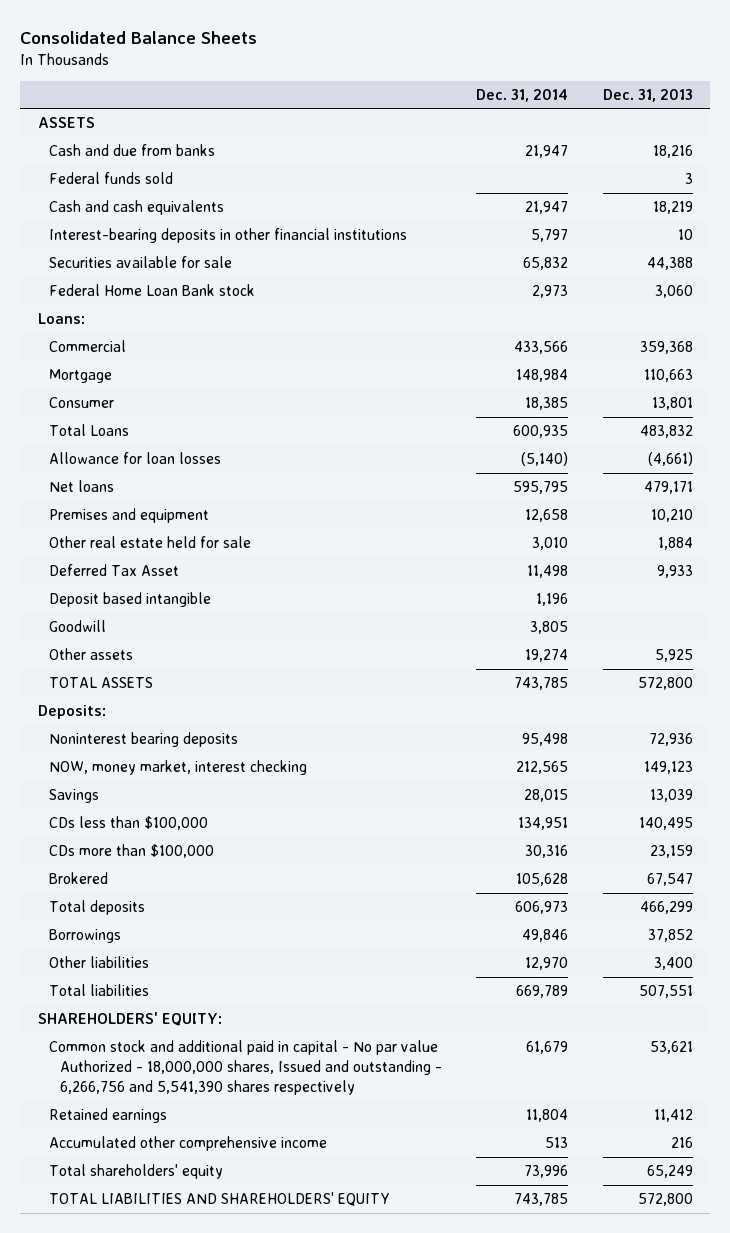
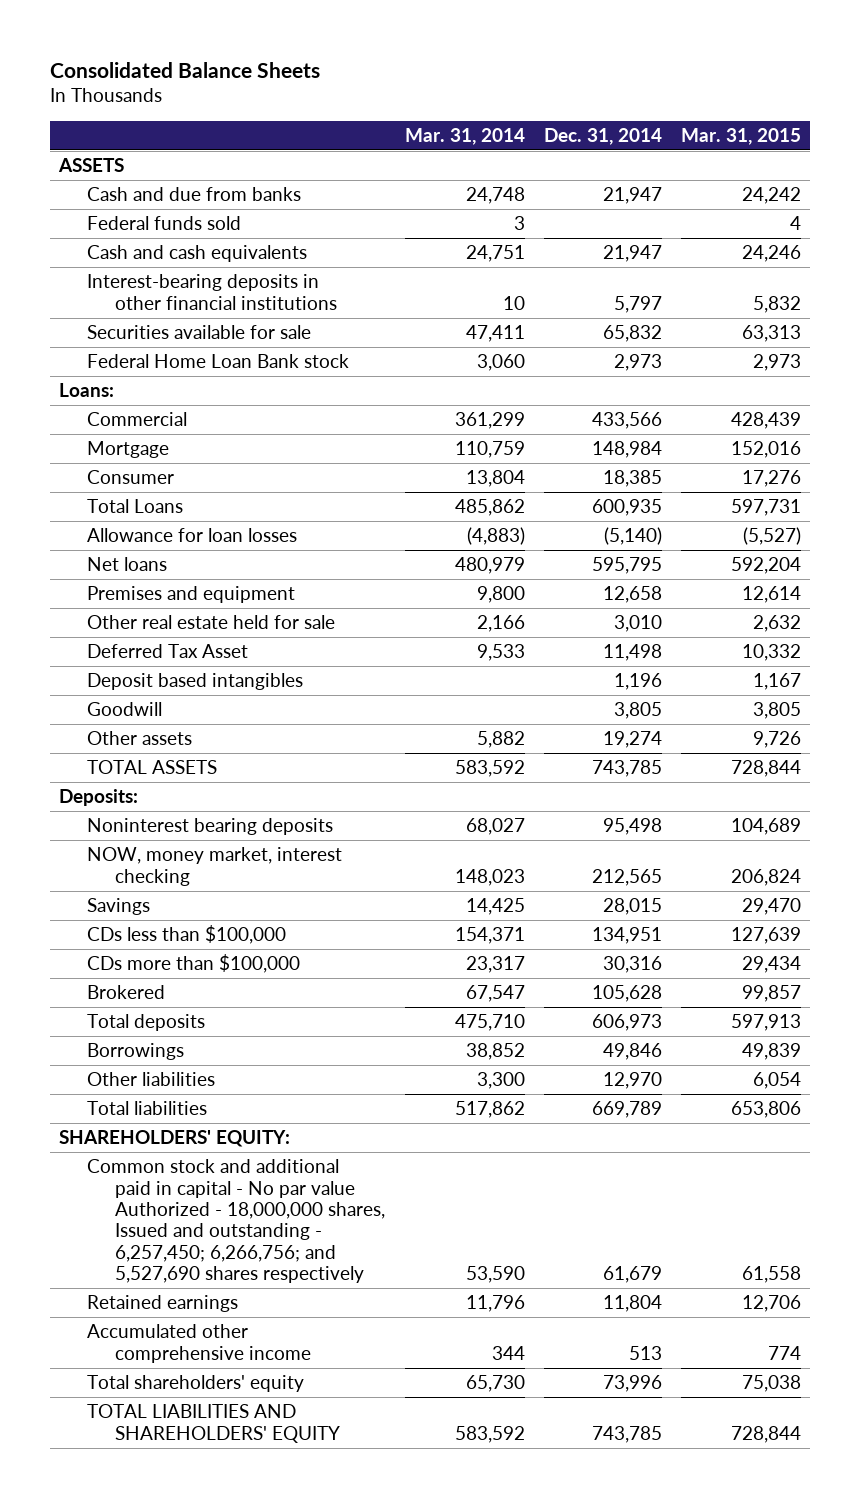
[602,88,693,102] Dec. 31, 2013 -> none
none -> [404,127,525,145] Mar. 31, 2014
none -> [680,127,801,145] Mar. 31, 2015
[48,592,211,608] Deposit based intangible -> [87,673,304,691] Deposit based intangibles
[48,1040,442,1096] Common stock and additional paid in capital - No par value Authorized - 18,000,000 shares, Issued and outstanding - 6,266,756 and 5,541,390 shares respectively -> [87,1159,386,1284] Common stock and additional paid in capital - No par value Authorized - 18,000,000 shares, Issued and outstanding - 6,257,450; 6,266,756; and 5,527,690 shares respectively

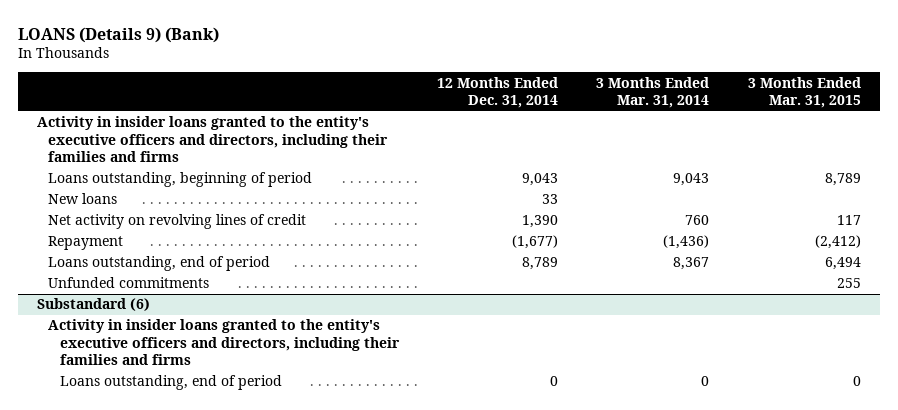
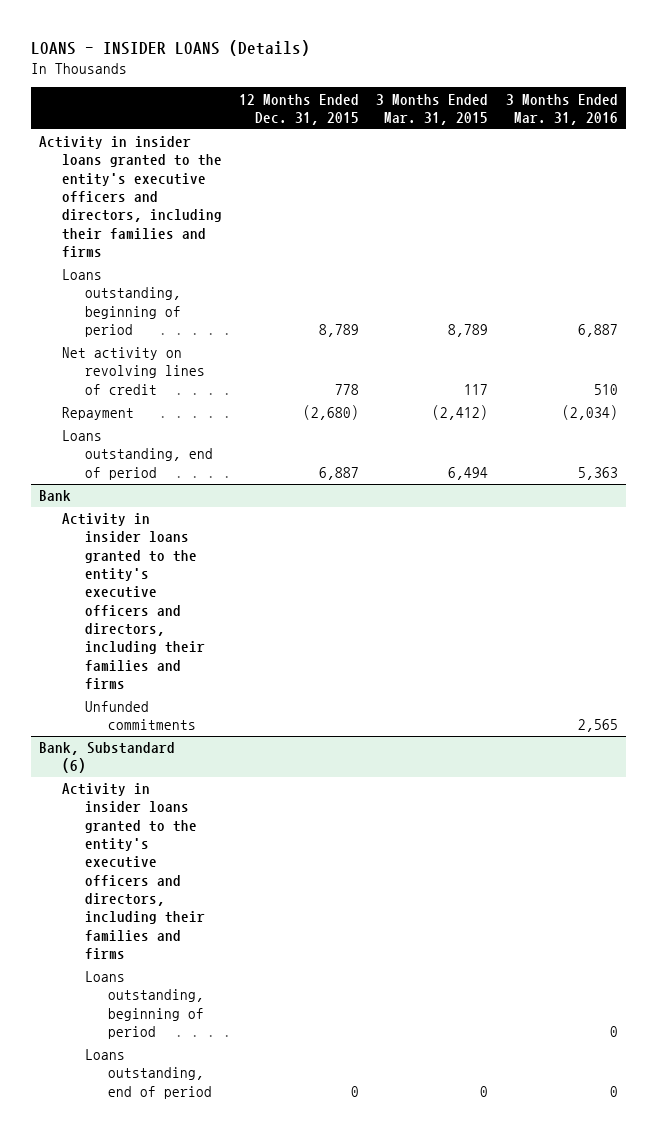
[17,26,219,43] LOANS (Details 9) (Bank) -> [30,40,310,57] LOANS - INSIDER LOANS (Details)
[437,76,559,109] 12 Months Ended Dec. 31, 2014 -> none
[596,76,710,109] 3 Months Ended Mar. 31, 2014 -> none
none -> [239,93,360,125] 12 Months Ended Dec. 31, 2015
none -> [505,93,618,125] 3 Months Ended Mar. 31, 2016
[48,193,118,205] New loans -> none
[48,277,210,289] Unfunded commitments -> none
[37,298,151,312] Substandard (6) -> none
none -> [39,490,72,502] Bank
none -> [85,701,197,731] Unfunded commitments
none -> [39,742,176,774] Bank, Substandard (6)
none -> [62,783,206,960] Activity in insider loans granted to the entity's executive officers and directors, including their families and firms
none -> [85,971,205,1040] Loans outstanding, beginning of period

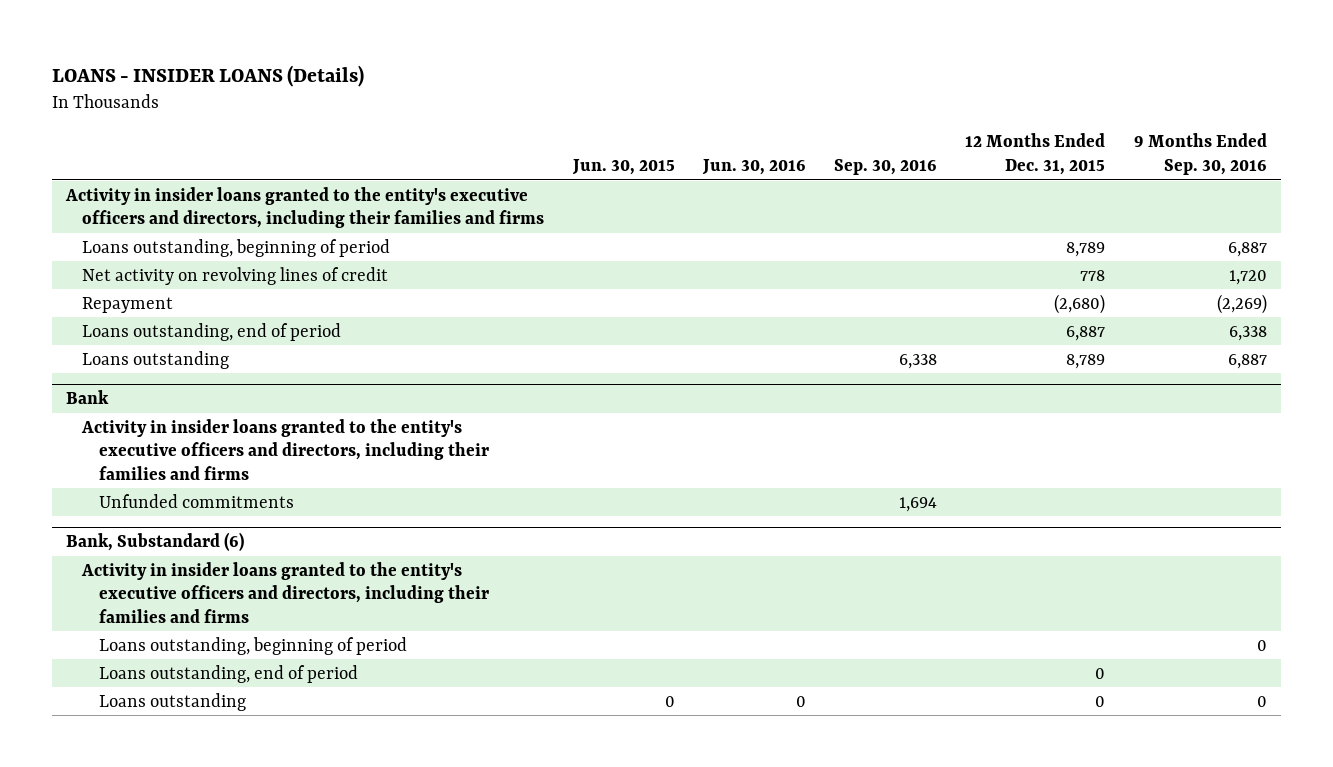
[376,93,489,125] 3 Months Ended Mar. 31, 2015 -> none
[505,93,618,125] 3 Months Ended Mar. 31, 2016 -> none
none -> [571,158,675,175] Jun. 30, 2015
none -> [701,158,806,175] Jun. 30, 2016
none -> [834,158,938,175] Sep. 30, 2016
none -> [1133,133,1267,175] 9 Months Ended Sep. 30, 2016
none -> [82,350,230,369] Loans outstanding
none -> [99,692,247,711] Loans outstanding

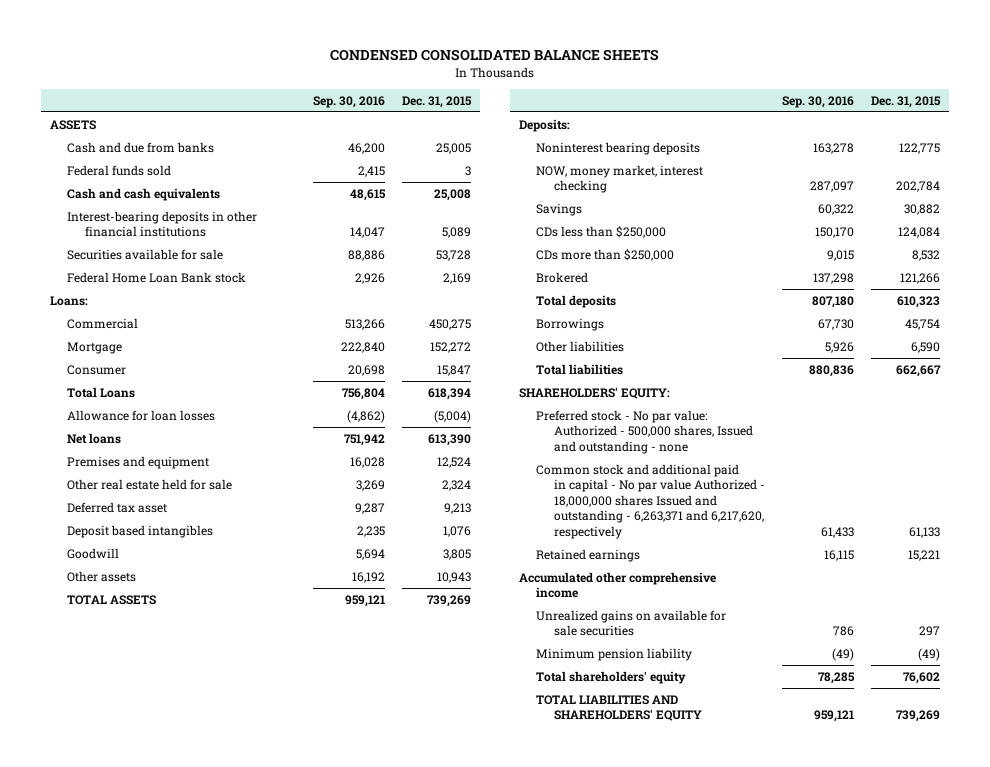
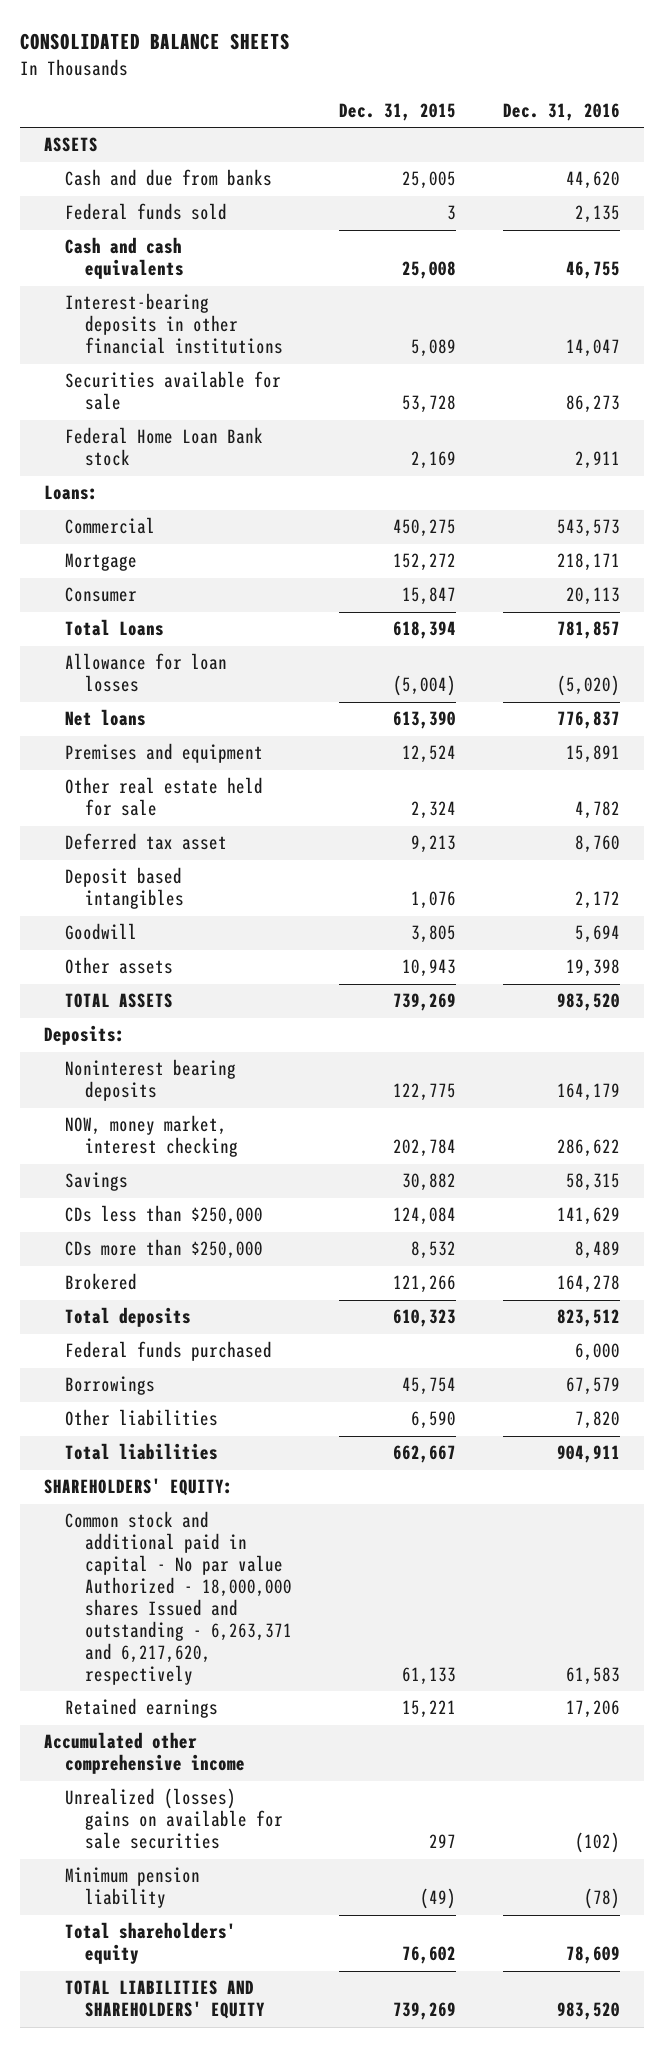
[329,49,659,62] CONDENSED CONSOLIDATED BALANCE SHEETS -> [20,33,291,51] CONSOLIDATED BALANCE SHEETS
[312,95,385,108] Sep. 30, 2016 -> none
none -> [503,102,621,121] Dec. 31, 2016
none -> [64,1341,272,1362] Federal funds purchased
[536,409,753,454] Preferred stock - No par value: Authorized - 500,000 shares, Issued and outstanding - none -> none
[536,609,727,637] Unrealized gains on available for sale securities -> [64,1788,284,1850] Unrealized (losses) gains on available for sale securities

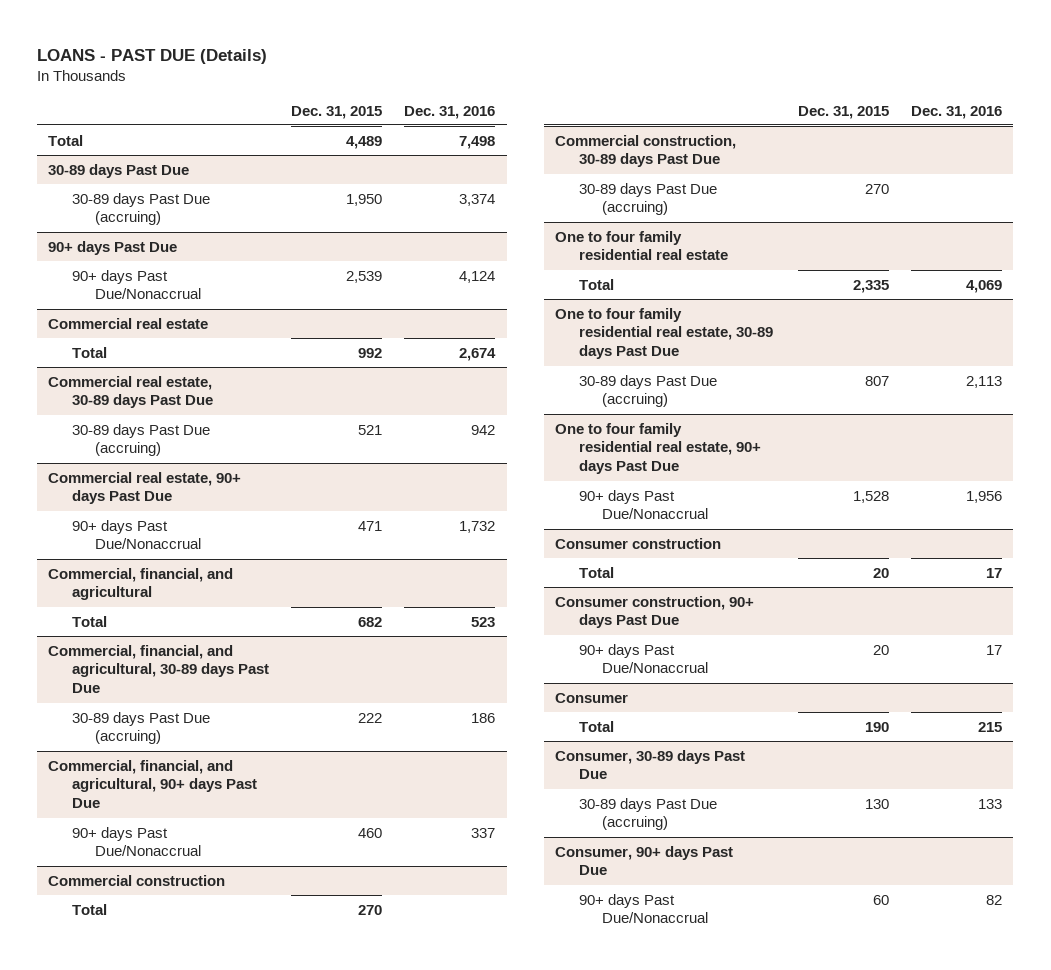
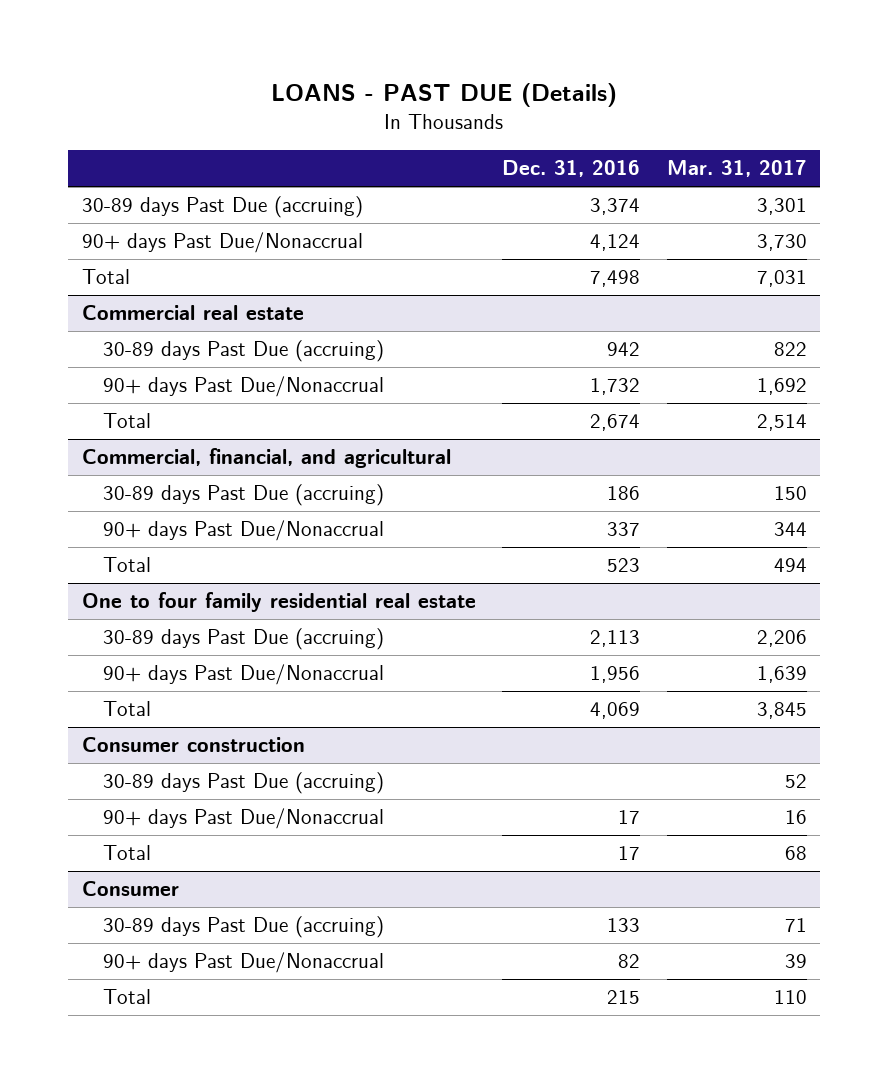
[291,105,383,119] Dec. 31, 2015 -> none
none -> [667,160,808,178] Mar. 31, 2017
[48,163,190,178] 30-89 days Past Due -> none
[48,240,178,255] 90+ days Past Due -> none
[48,134,84,146] Total -> [81,269,130,285] Total
[48,375,213,409] Commercial real estate, 30-89 days Past Due -> none
[48,471,242,505] Commercial real estate, 90+ days Past Due -> none
[71,346,107,358] Total -> [102,413,151,429] Total
[48,644,269,694] Commercial, financial, and agricultural, 30-89 days Past Due -> none
[48,759,257,809] Commercial, financial, and agricultural, 90+ days Past Due -> none
[48,874,226,886] Commercial construction -> none
[71,903,107,915] Total -> none
[555,134,737,168] Commercial construction, 30-89 days Past Due -> none
[578,182,717,216] 30-89 days Past Due (accruing) -> none
[71,615,107,627] Total -> [102,557,151,573] Total
[555,307,773,360] One to four family residential real estate, 30-89 days Past Due -> none
[555,422,761,475] One to four family residential real estate, 90+ days Past Due -> none
[578,278,614,290] Total -> [102,701,151,717] Total
[555,595,755,629] Consumer construction, 90+ days Past Due -> none
none -> [102,772,384,795] 30-89 days Past Due (accruing)
[578,566,614,578] Total -> [102,845,151,861] Total
[555,749,746,780] Consumer, 30-89 days Past Due -> none
[555,845,734,876] Consumer, 90+ days Past Due -> none
[578,720,614,732] Total -> [102,989,151,1005] Total

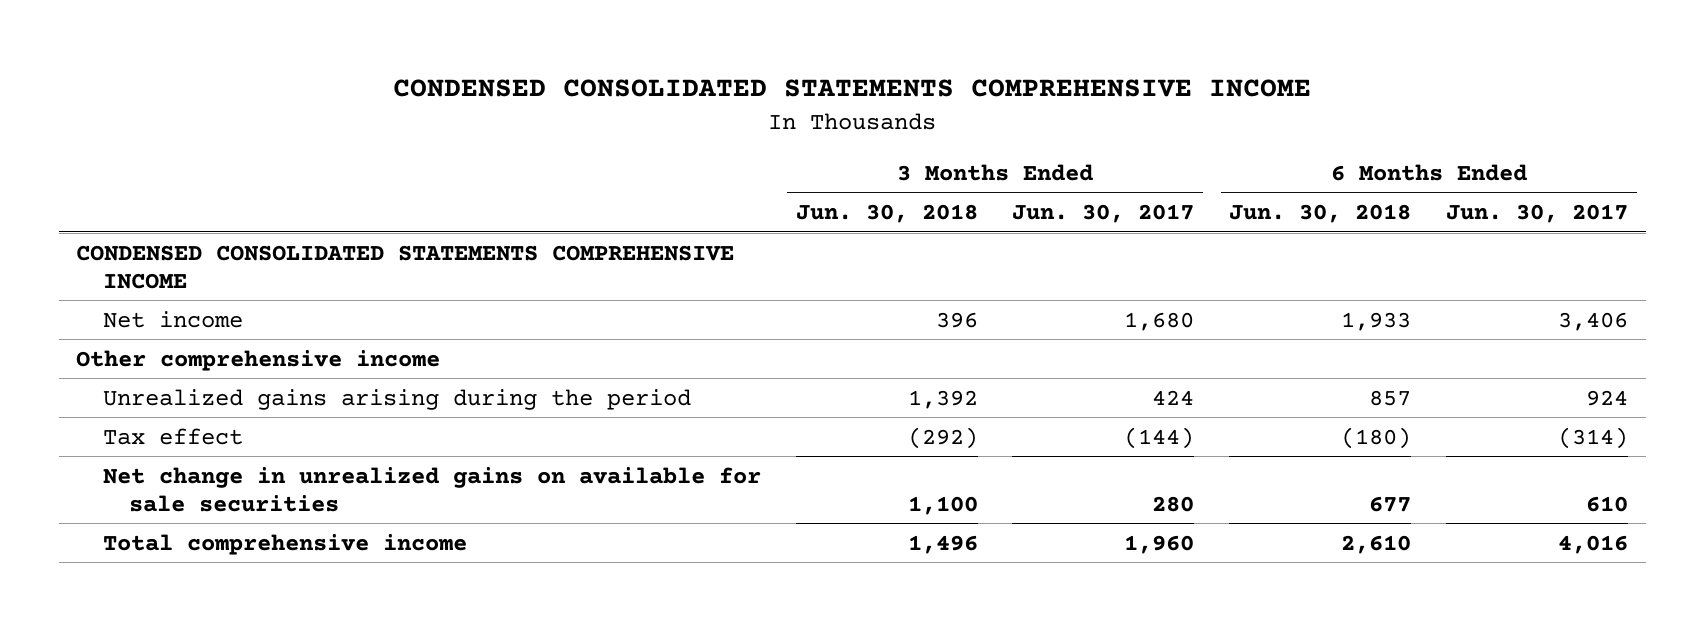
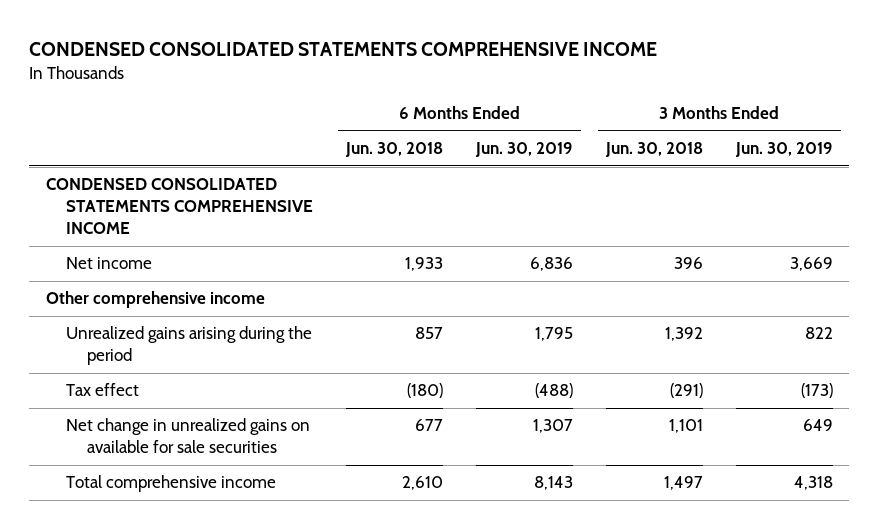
[1012,204,1195,224] Jun. 30, 2017 -> none
[1446,204,1629,224] Jun. 30, 2017 -> none
none -> [475,142,574,158] Jun. 30, 2019
none -> [734,142,833,158] Jun. 30, 2019
[907,426,978,449] (292) -> [669,383,703,399] (291)
[907,495,978,515] 1,100 -> [668,419,703,434] 1,101
[907,534,978,554] 1,496 -> [663,476,703,491] 1,497

